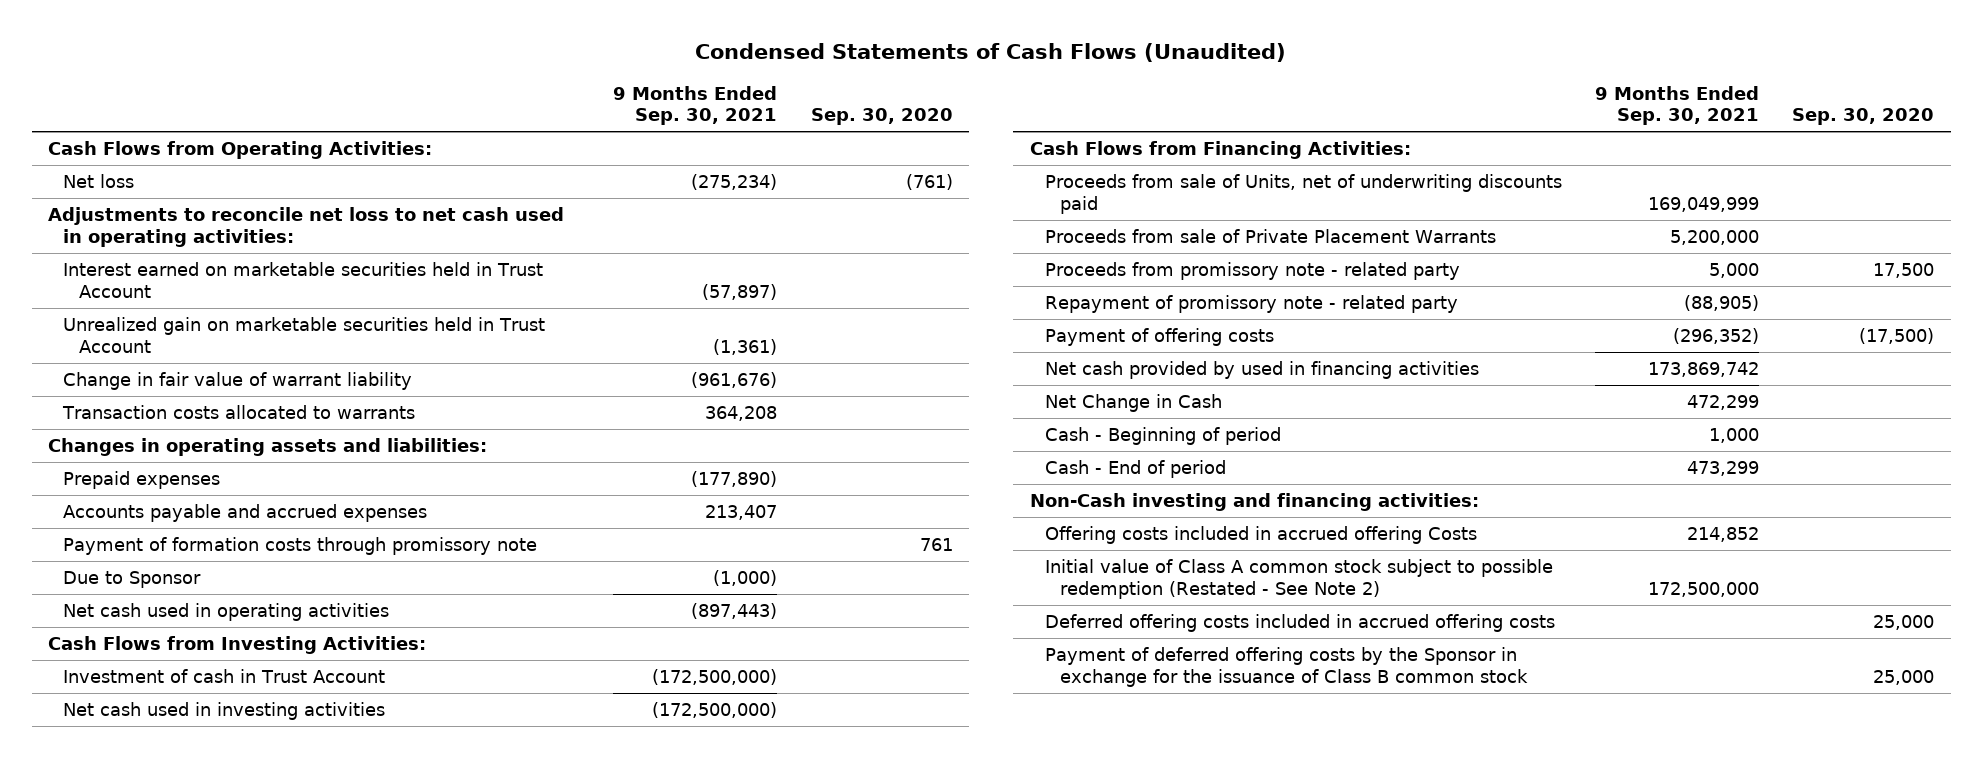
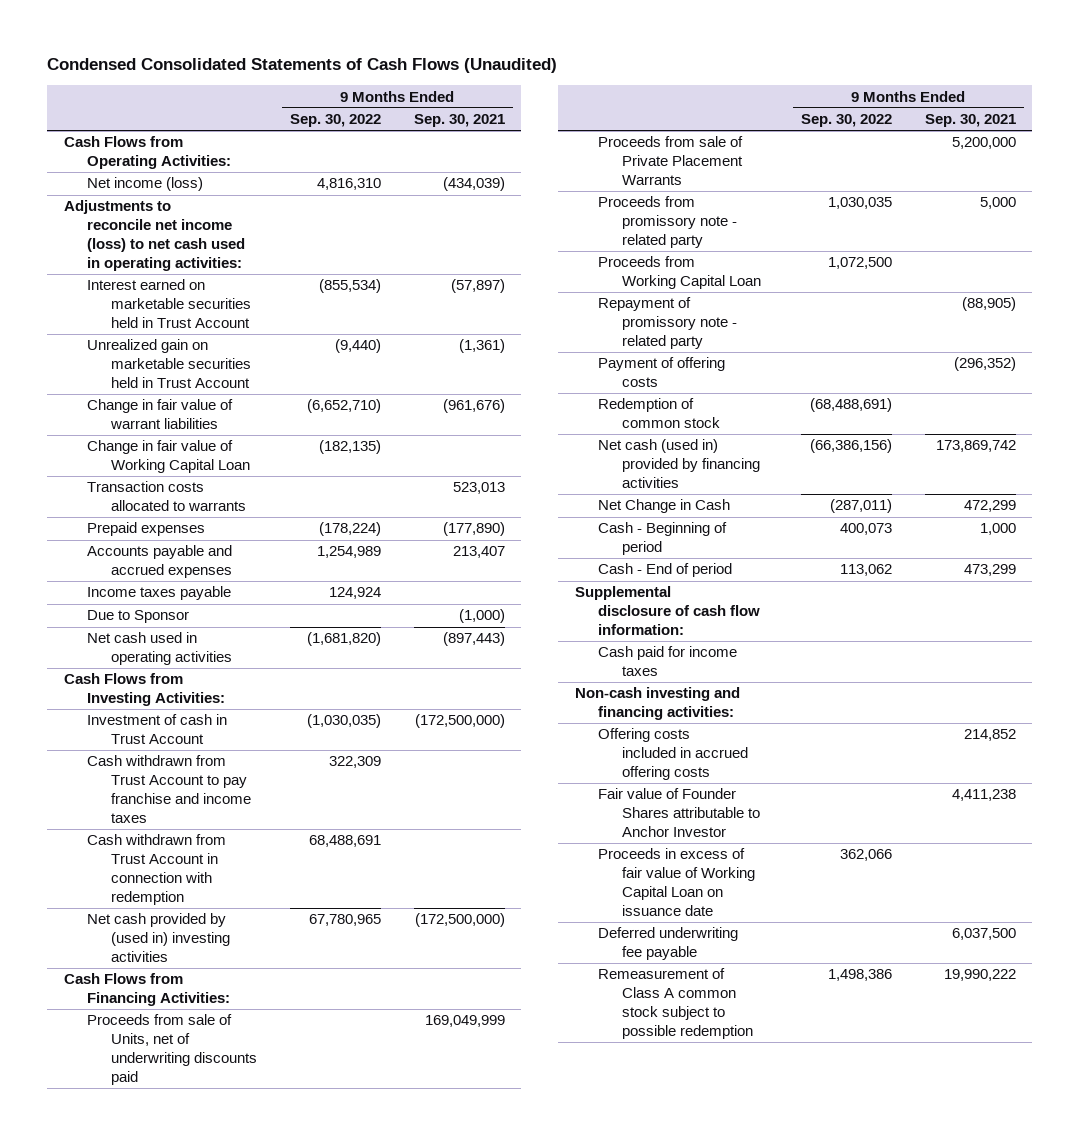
[695,42,1287,62] Condensed Statements of Cash Flows (Unaudited) -> [47,58,558,74] Condensed Consolidated Statements of Cash Flows (Unaudited)
[810,108,953,126] Sep. 30, 2020 -> none
none -> [289,114,381,128] Sep. 30, 2022
[63,173,135,188] Net loss -> [87,177,204,192] Net income (loss)
[691,173,778,190] (275,234) -> [442,177,505,192] (434,039)
[48,206,565,247] Adjustments to reconcile net loss to net cash used in operating activities: -> [63,200,246,272] Adjustments to reconcile net income (loss) to net cash used in operating activities:
[48,437,488,456] Changes in operating assets and liabilities: -> none
[63,371,413,390] Change in fair value of warrant liability -> [87,399,234,430] Change in fair value of warrant liabilities
none -> [87,440,251,474] Change in fair value of Working Capital Loan
[705,405,778,421] 364,208 -> [452,482,505,495] 523,013
[63,536,538,555] Payment of formation costs through promissory note -> none
none -> [87,586,232,601] Income taxes payable
none -> [87,755,252,824] Cash withdrawn from Trust Account to pay franchise and income taxes
none -> [87,834,227,906] Cash withdrawn from Trust Account in connection with redemption
[63,701,386,720] Net cash used in investing activities -> [87,913,231,963] Net cash provided by (used in) investing activities
none -> [598,256,762,290] Proceeds from Working Capital Loan
none -> [598,398,721,429] Redemption of common stock
[1045,360,1480,379] Net cash provided by used in financing activities -> [598,439,761,489] Net cash (used in) provided by financing activities
[1045,613,1556,632] Deferred offering costs included in accrued offering costs -> none
[1045,646,1529,687] Payment of deferred offering costs by the Sponsor in exchange for the issuance of Class B common stock -> none
[1029,492,1479,511] Non-Cash investing and financing activities: -> [574,586,761,636] Supplemental disclosure of cash flow information:
none -> [598,646,738,677] Cash paid for income taxes
none -> [574,687,740,721] Non-cash investing and financing activities:
[1045,525,1478,544] Offering costs included in accrued offering Costs -> [598,728,749,781] Offering costs included in accrued offering costs
none -> [598,788,761,838] Fair value of Founder Shares attributable to Anchor Investor
none -> [598,848,756,917] Proceeds in excess of fair value of Working Capital Loan on issuance date
none -> [598,927,739,961] Deferred underwriting fee payable
[1045,558,1554,599] Initial value of Class A common stock subject to possible redemption (Restated - See Note 2) -> [598,968,754,1040] Remeasurement of Class A common stock subject to possible redemption
[1648,581,1760,597] 172,500,000 -> [943,969,1016,982] 19,990,222

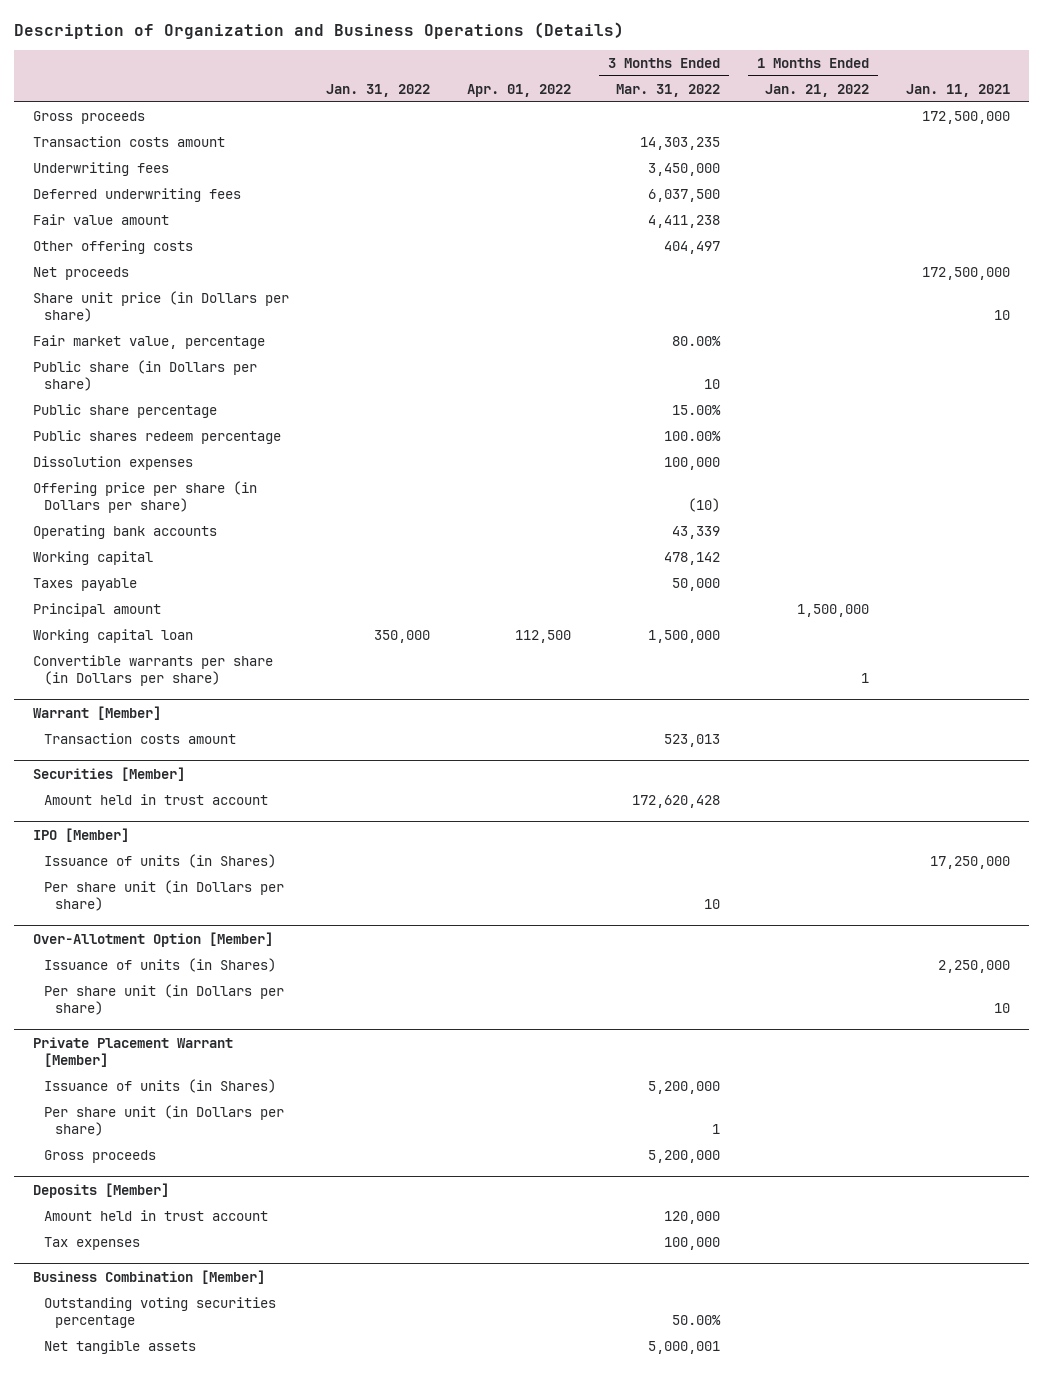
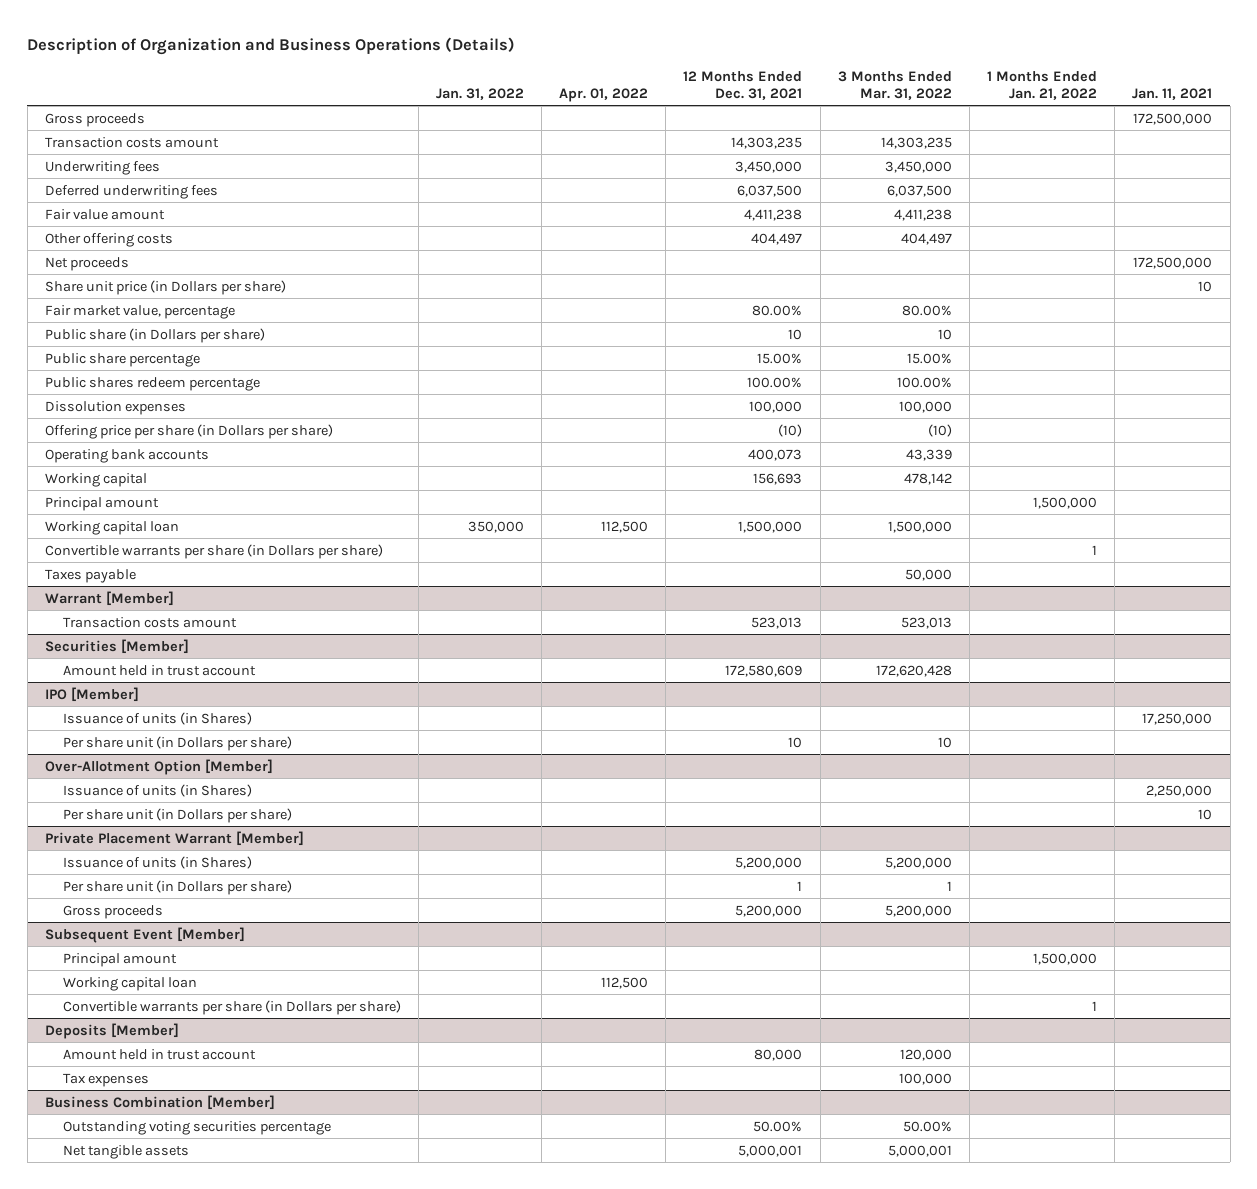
none -> [683,70,803,100] 12 Months Ended Dec. 31, 2021
[32,578,137,592] Taxes payable -> [44,568,136,583] Taxes payable
none -> [44,926,245,943] Subsequent Event [Member]
none -> [62,952,177,967] Principal amount
none -> [62,976,197,991] Working capital loan
none -> [62,999,401,1015] Convertible warrants per share (in Dollars per share)

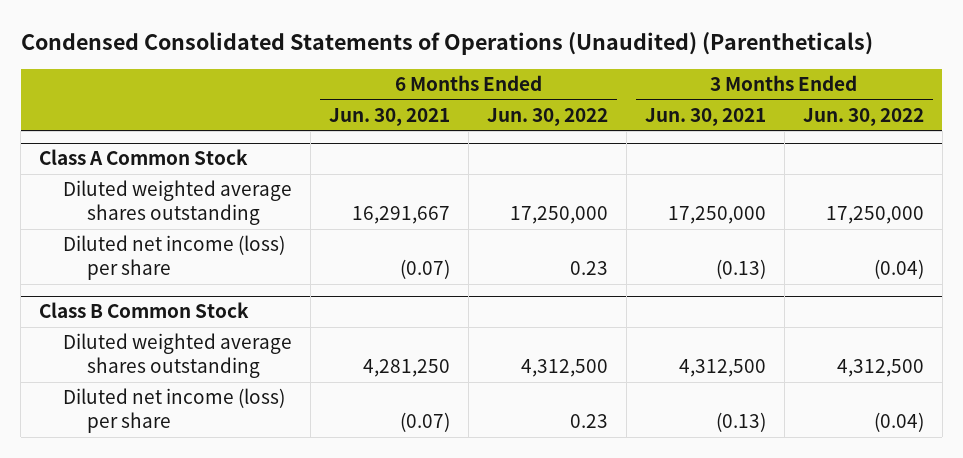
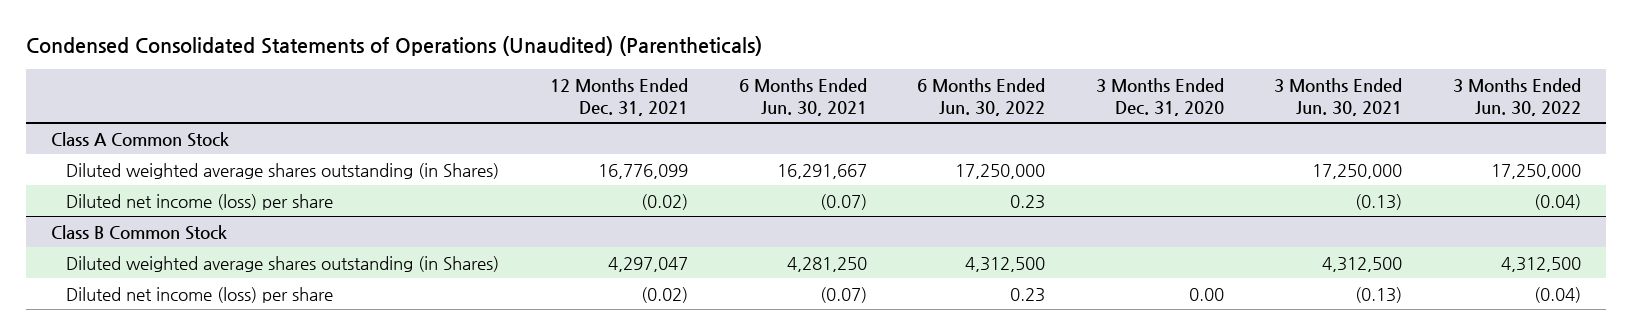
none -> [550,77,689,116] 12 Months Ended Dec. 31, 2021
none -> [1095,77,1224,116] 3 Months Ended Dec. 31, 2020
[63,180,293,226] Diluted weighted average shares outstanding -> [66,162,500,179] Diluted weighted average shares outstanding (in Shares)
[63,333,293,379] Diluted weighted average shares outstanding -> [66,255,500,272] Diluted weighted average shares outstanding (in Shares)

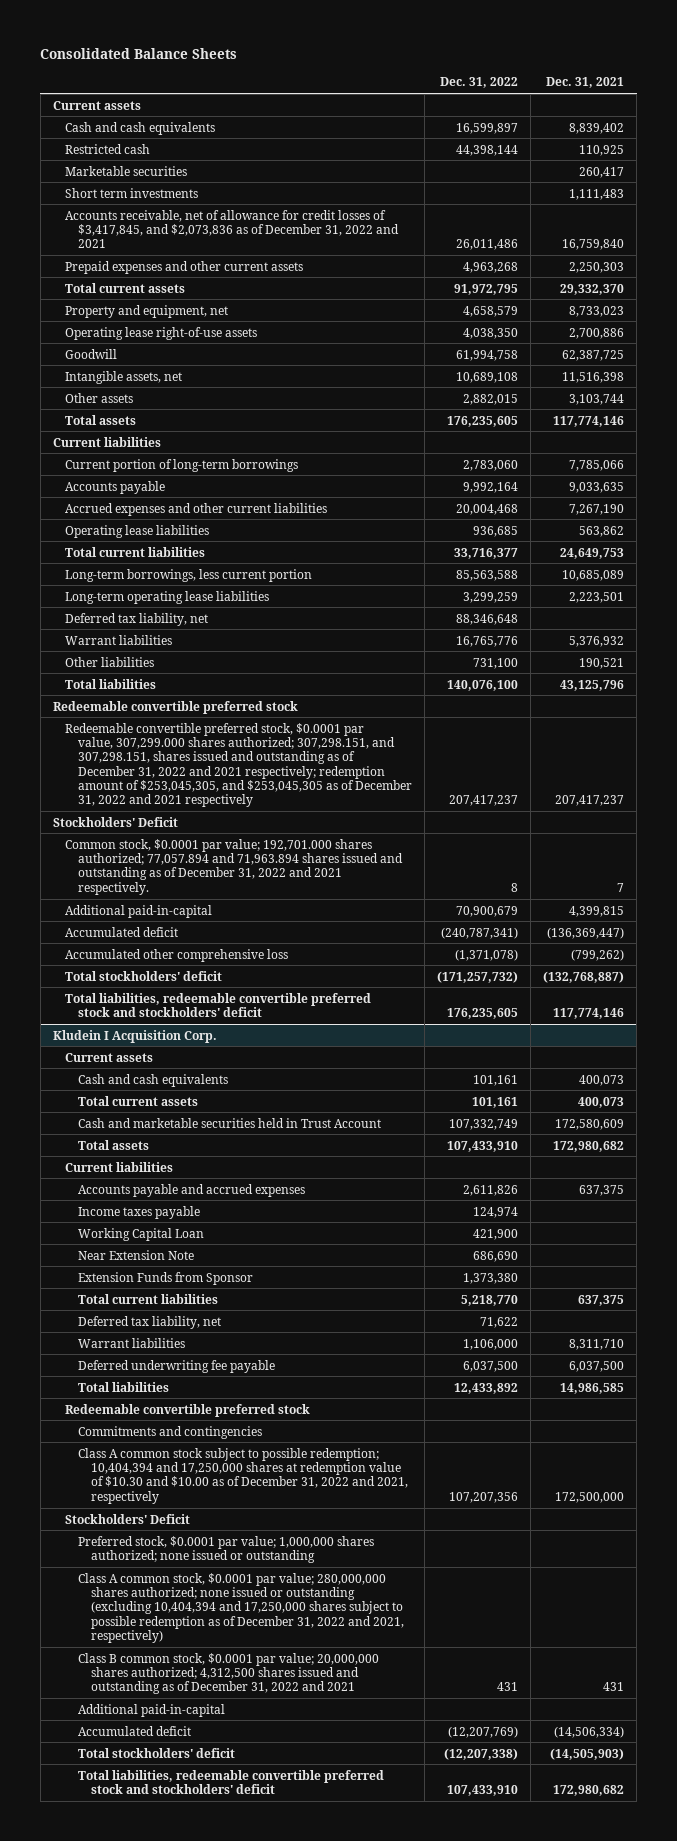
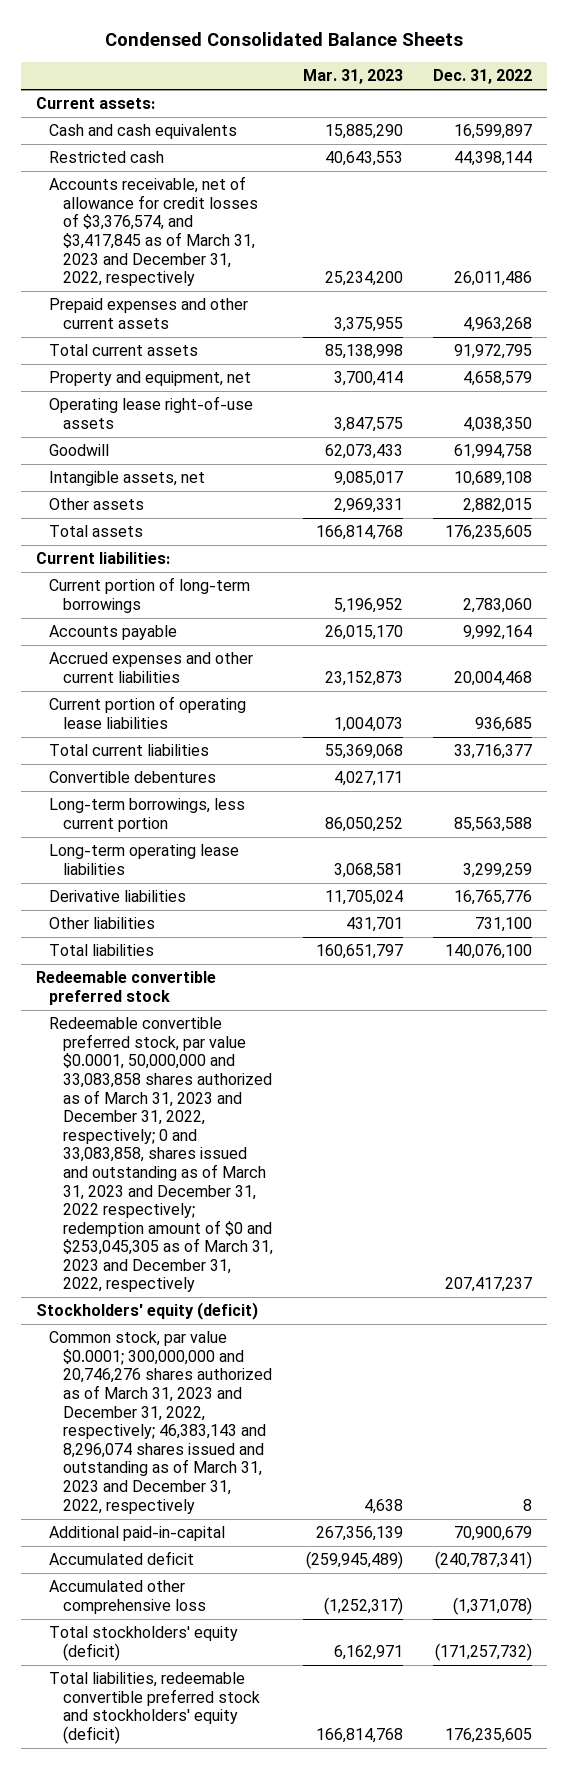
[40,47,238,59] Consolidated Balance Sheets -> [104,31,463,46] Condensed Consolidated Balance Sheets
[546,77,625,89] Dec. 31, 2021 -> none
none -> [302,69,403,85] Mar. 31, 2023
[52,100,141,110] Current assets -> [36,97,156,110] Current assets:
[65,165,188,176] Marketable securities -> none
[65,187,199,198] Short term investments -> none
[65,209,400,249] Accounts receivable, net of allowance for credit losses of $3,417,845, and $2,073,836 as of December 31, 2022 and 2021 -> [49,176,258,287] Accounts receivable, net of allowance for credit losses of $3,376,574, and $3,417,845 as of March 31, 2023 and December 31, 2022, respectively
[52,436,161,447] Current liabilities -> [36,552,171,565] Current liabilities:
[65,524,210,538] Operating lease liabilities -> [49,696,247,729] Current portion of operating lease liabilities
none -> [49,771,217,784] Convertible debentures
[65,612,209,626] Deferred tax liability, net -> none
[65,634,173,645] Warrant liabilities -> [49,890,187,903] Derivative liabilities
[65,722,413,808] Redeemable convertible preferred stock, $0.0001 par value, 307,299.000 shares authorized; 307,298.151, and 307,298.151, shares issued and outstanding as of December 31, 2022 and 2021 respectively; redemption amount of $253,045,305, and $253,045,305 as of December 31, 2022 and 2021 respectively -> [49,1017,273,1293] Redeemable convertible preferred stock, par value $0.0001, 50,000,000 and 33,083,858 shares authorized as of March 31, 2023 and December 31, 2022, respectively; 0 and 33,083,858, shares issued and outstanding as of March 31, 2023 and December 31, 2022 respectively; redemption amount of $0 and $253,045,305 as of March 31, 2023 and December 31, 2022, respectively
[52,816,178,827] Stockholders' Deficit -> [36,1302,259,1321] Stockholders' equity (deficit)
[65,838,404,895] Common stock, $0.0001 par value; 192,701.000 shares authorized; 77,057.894 and 71,963.894 shares issued and outstanding as of December 31, 2022 and 2021 respectively. -> [49,1331,272,1514] Common stock, par value $0.0001; 300,000,000 and 20,746,276 shares authorized as of March 31, 2023 and December 31, 2022, respectively; 46,383,143 and 8,296,074 shares issued and outstanding as of March 31, 2023 and December 31, 2022, respectively
[52,1029,217,1043] Kludein I Acquisition Corp. -> none
[65,1052,154,1062] Current assets -> none
[78,1073,229,1087] Cash and cash equivalents -> none
[78,1095,199,1106] Total current assets -> none
[78,1117,382,1128] Cash and marketable securities held in Trust Account -> none
[78,1139,150,1150] Total assets -> none
[65,1161,174,1172] Current liabilities -> none
[78,1183,306,1197] Accounts payable and accrued expenses -> none
[78,1205,201,1219] Income taxes payable -> none
[78,1227,205,1241] Working Capital Loan -> none
[78,1249,195,1260] Near Extension Note -> none
[78,1271,254,1285] Extension Funds from Sponsor -> none
[78,1293,219,1304] Total current liabilities -> none
[78,1315,222,1329] Deferred tax liability, net -> none
[78,1337,186,1348] Warrant liabilities -> none
[78,1359,276,1373] Deferred underwriting fee payable -> none
[78,1381,170,1392] Total liabilities -> none
[65,1403,311,1417] Redeemable convertible preferred stock -> none
[78,1425,263,1439] Commitments and contingencies -> none
[78,1447,408,1504] Class A common stock subject to possible redemption; 10,404,394 and 17,250,000 shares at redemption value of $10.30 and $10.00 as of December 31, 2022 and 2021, respectively -> none
[65,1513,191,1524] Stockholders' Deficit -> none
[78,1535,375,1563] Preferred stock, $0.0001 par value; 1,000,000 shares authorized; none issued or outstanding -> none
[78,1572,404,1644] Class A common stock, $0.0001 par value; 280,000,000 shares authorized; none issued or outstanding (excluding 10,404,394 and 17,250,000 shares subject to possible redemption as of December 31, 2022 and 2021, respectively) -> none
[78,1652,380,1695] Class B common stock, $0.0001 par value; 20,000,000 shares authorized; 4,312,500 shares issued and outstanding as of December 31, 2022 and 2021 -> none
[78,1703,226,1717] Additional paid-in-capital -> none
[78,1725,192,1736] Accumulated deficit -> none
[78,1747,236,1758] Total stockholders' deficit -> none
[78,1769,385,1794] Total liabilities, redeemable convertible preferred stock and stockholders' deficit -> none
[65,970,223,981] Total stockholders' deficit -> [49,1626,239,1661] Total stockholders' equity (deficit)
[65,992,372,1017] Total liabilities, redeemable convertible preferred stock and stockholders' deficit -> [49,1672,260,1745] Total liabilities, redeemable convertible preferred stock and stockholders' equity (deficit)

